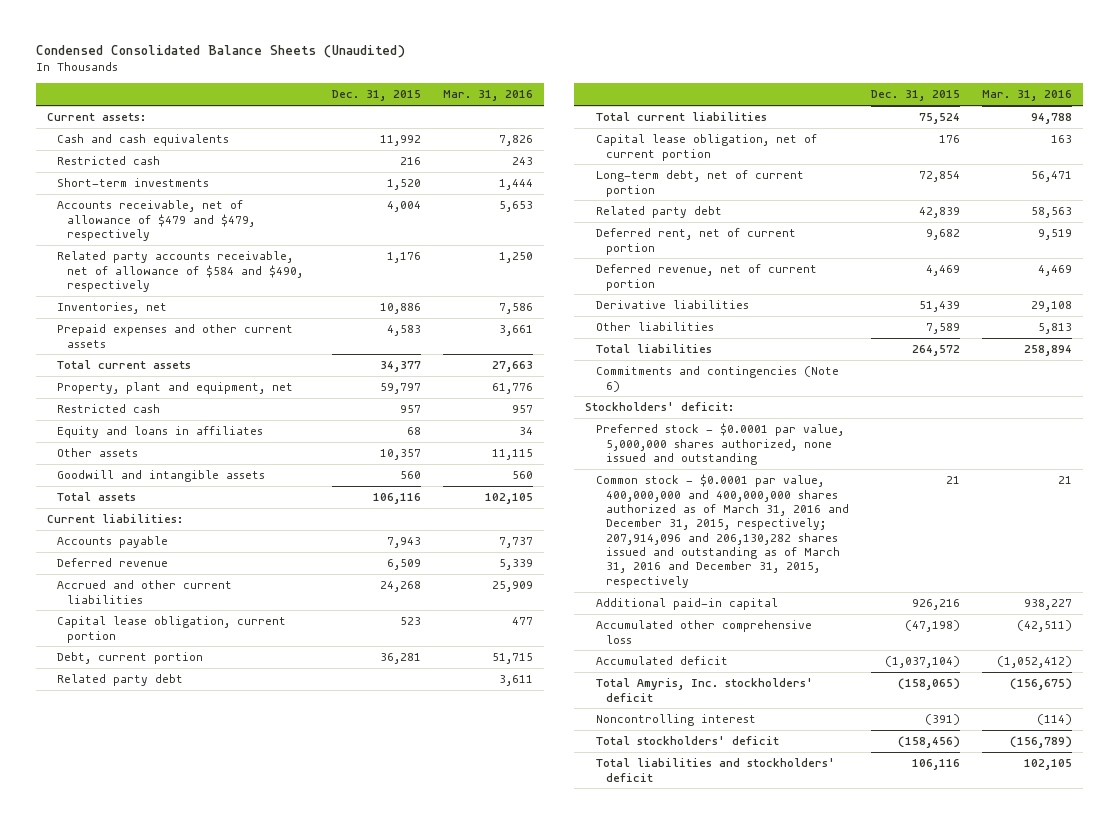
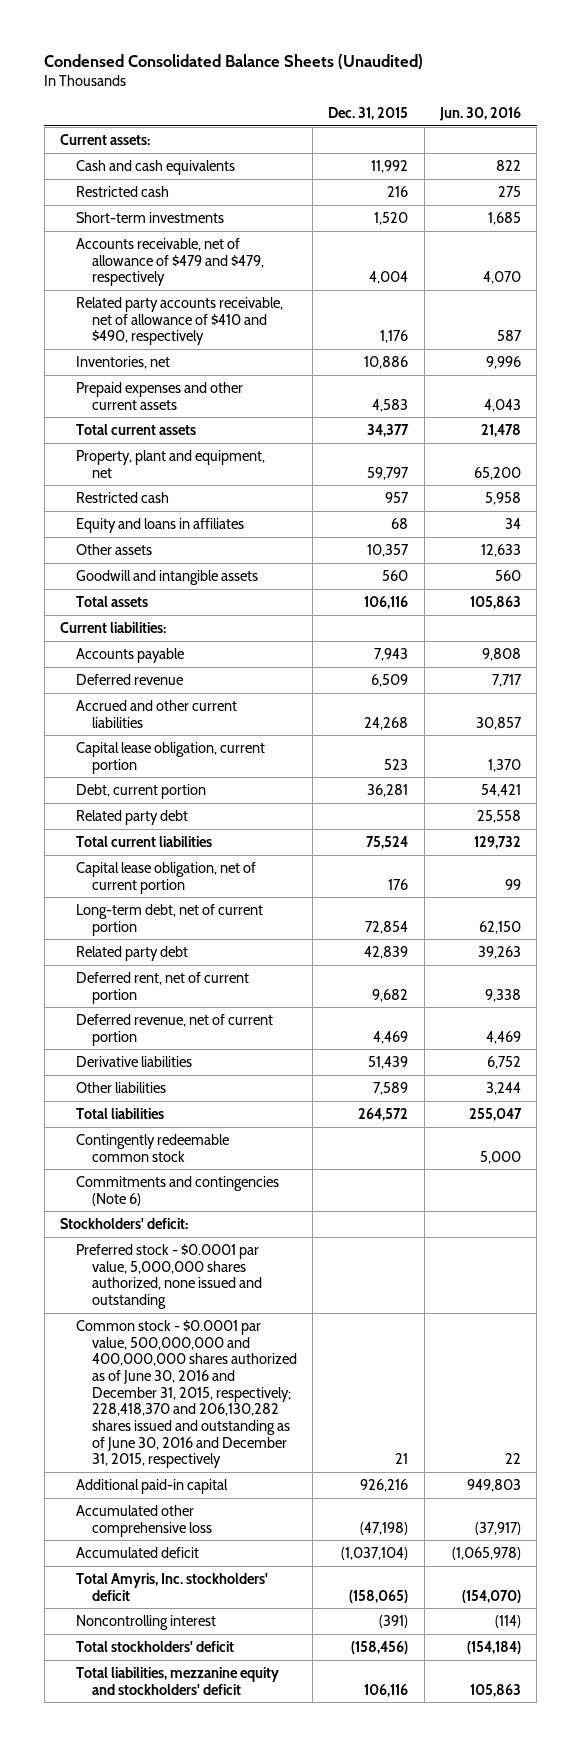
[443,90,534,102] Mar. 31, 2016 -> none
none -> [438,106,521,121] Jun. 30, 2016
[57,251,304,292] Related party accounts receivable, net of allowance of $584 and $490, respectively -> [75,296,283,346] Related party accounts receivable, net of allowance of $410 and $490, respectively
none -> [75,1133,229,1162] Contingently redeemable common stock
[595,474,849,588] Common stock - $0.0001 par value, 400,000,000 and 400,000,000 shares authorized as of March 31, 2016 and December 31, 2015, respectively; 207,914,096 and 206,130,282 shares issued and outstanding as of March 31, 2016 and December 31, 2015, respectively -> [75,1319,297,1469] Common stock - $0.0001 par value, 500,000,000 and 400,000,000 shares authorized as of June 30, 2016 and December 31, 2015, respectively; 228,418,370 and 206,130,282 shares issued and outstanding as of June 30, 2016 and December 31, 2015, respectively
[595,758,835,782] Total liabilities and stockholders' deficit -> [75,1666,279,1695] Total liabilities, mezzanine equity and stockholders' deficit

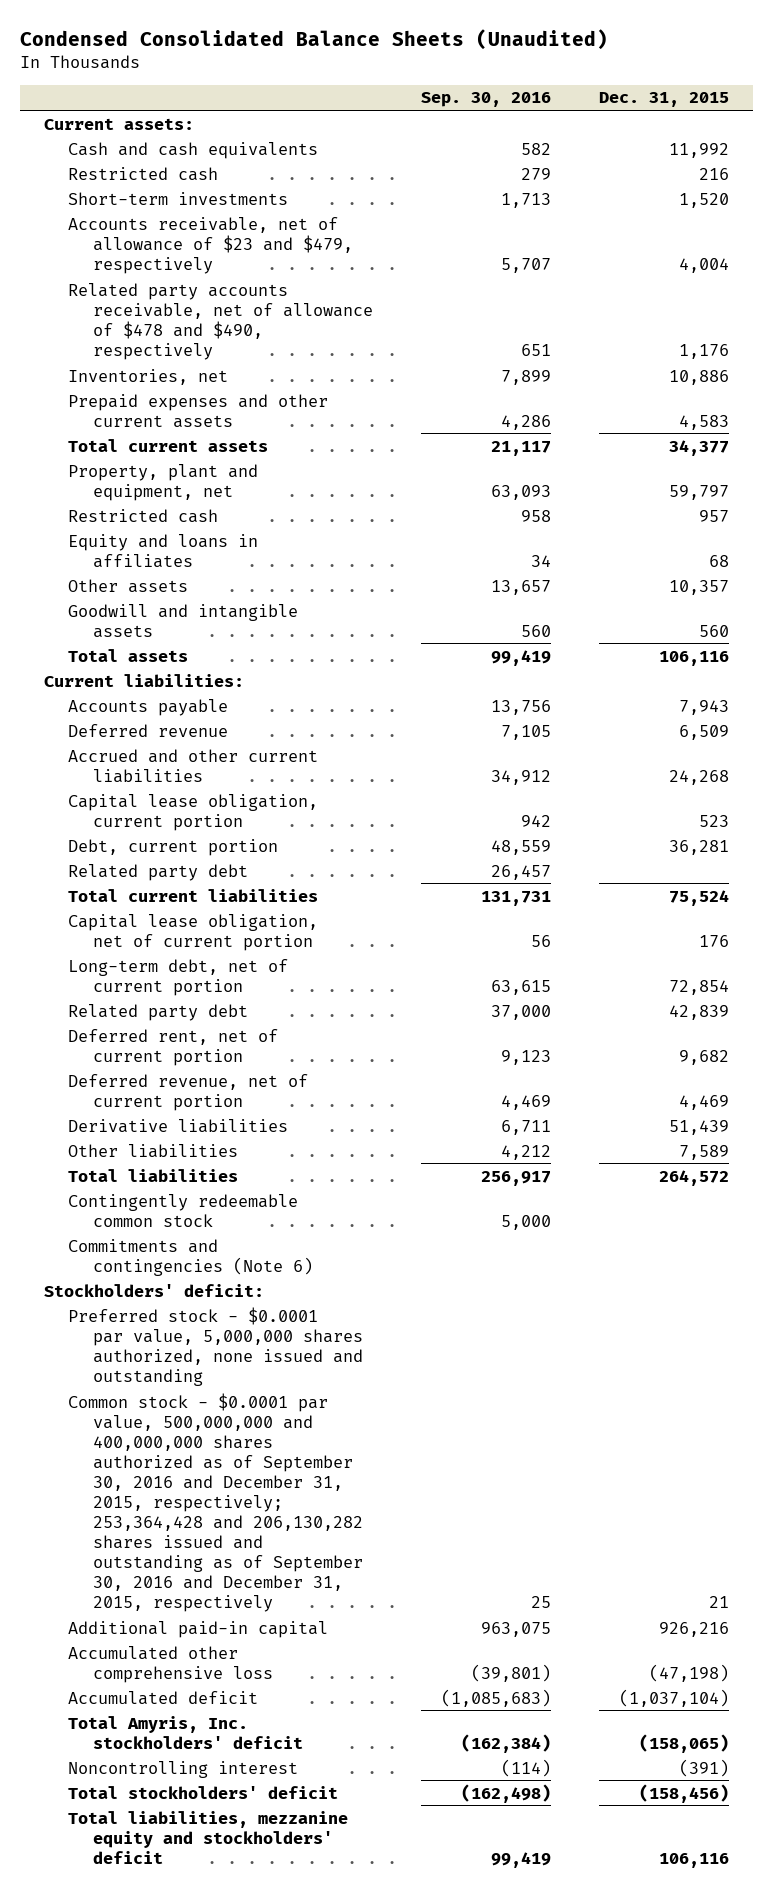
[438,106,521,121] Jun. 30, 2016 -> none
none -> [421,92,552,108] Sep. 30, 2016
[75,237,264,287] Accounts receivable, net of allowance of $479 and $479, respectively -> [68,216,354,274] Accounts receivable, net of allowance of $23 and $479, respectively
[75,296,283,346] Related party accounts receivable, net of allowance of $410 and $490, respectively -> [68,282,374,360] Related party accounts receivable, net of allowance of $478 and $490, respectively
[75,1319,297,1469] Common stock - $0.0001 par value, 500,000,000 and 400,000,000 shares authorized as of June 30, 2016 and December 31, 2015, respectively; 228,418,370 and 206,130,282 shares issued and outstanding as of June 30, 2016 and December 31, 2015, respectively -> [68,1392,364,1613] Common stock - $0.0001 par value, 500,000,000 and 400,000,000 shares authorized as of September 30, 2016 and December 31, 2015, respectively; 253,364,428 and 206,130,282 shares issued and outstanding as of September 30, 2016 and December 31, 2015, respectively

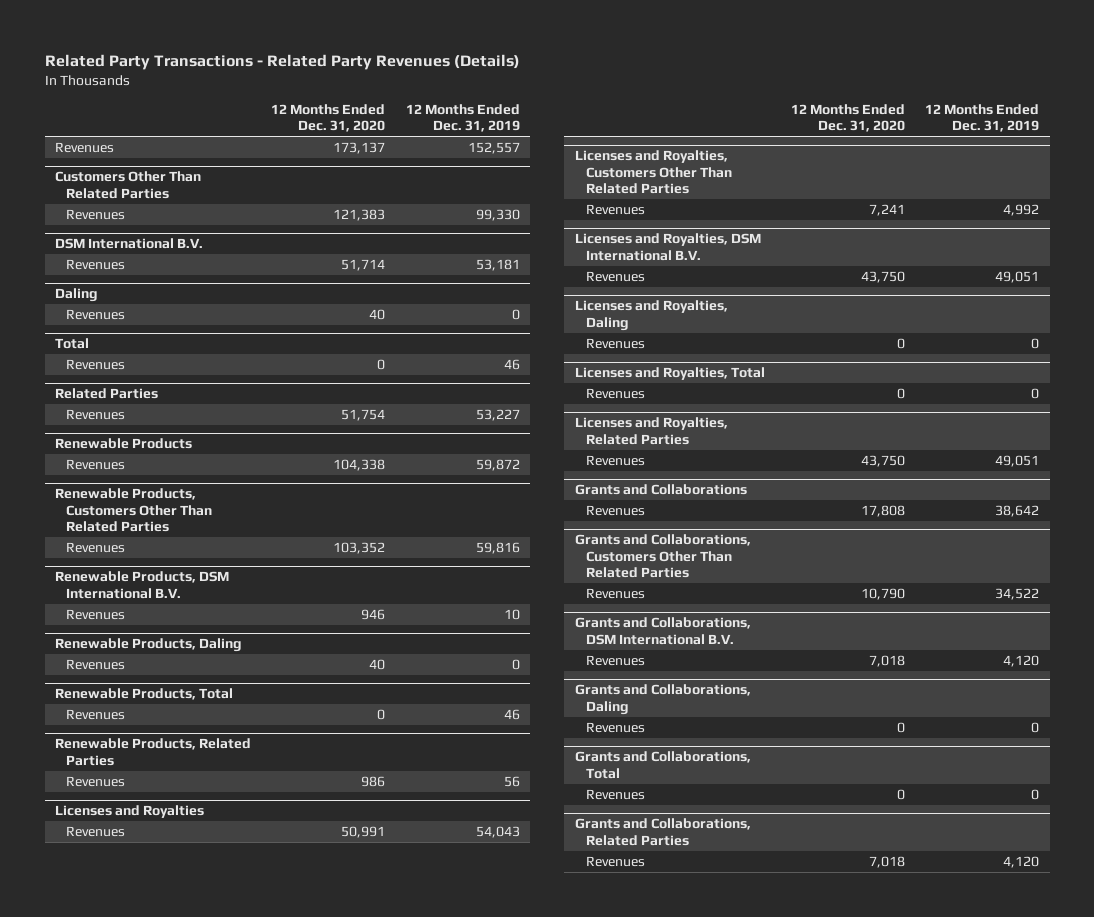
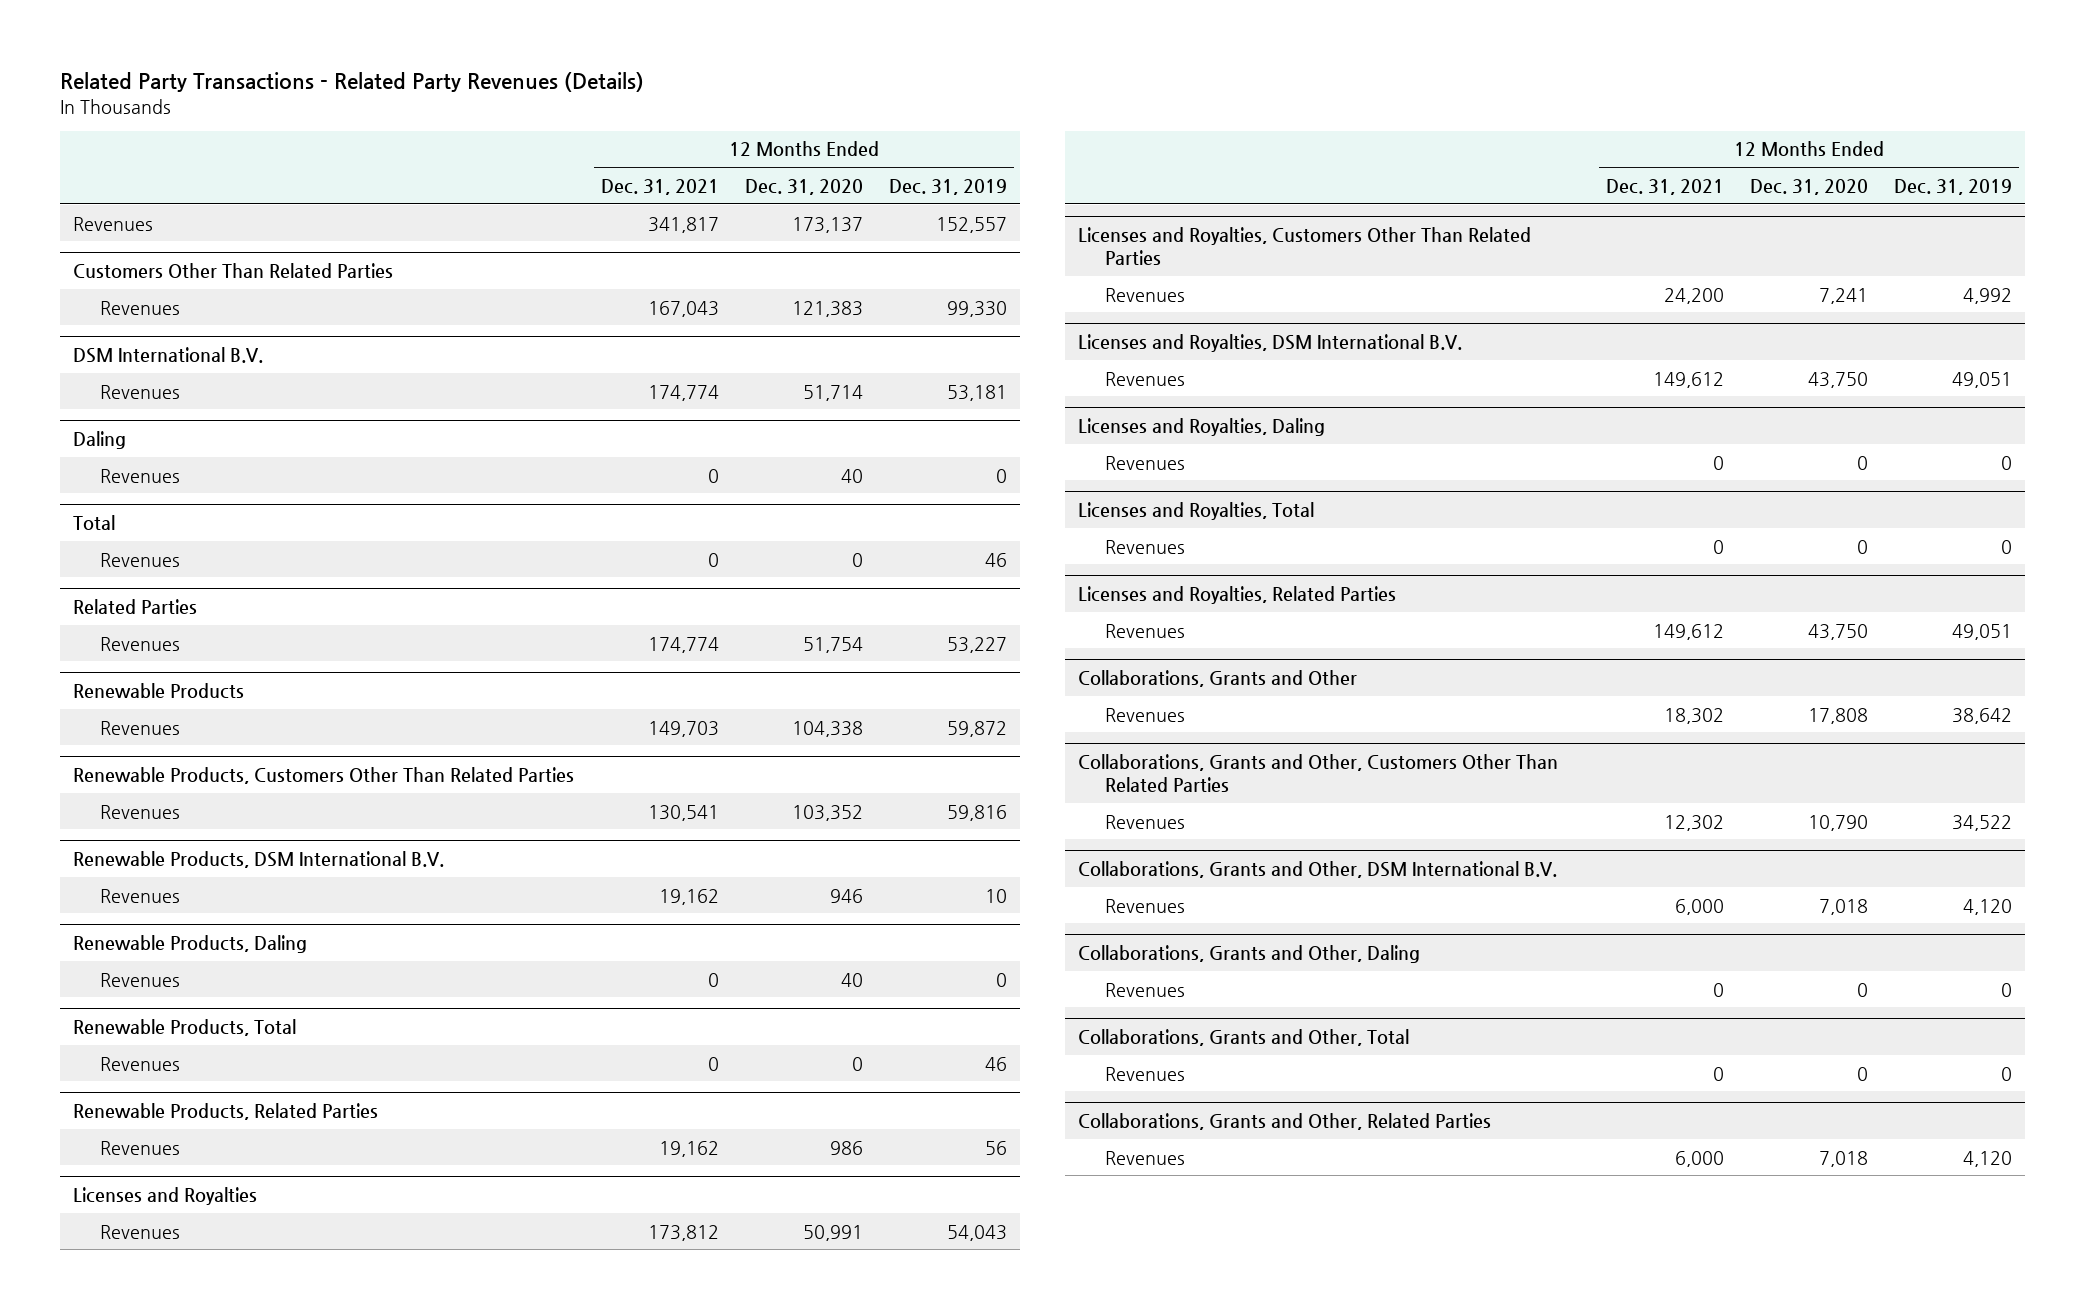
none -> [600,178,719,195] Dec. 31, 2021
[574,484,747,496] Grants and Collaborations -> [1078,669,1358,687] Collaborations, Grants and Other
[574,534,751,578] Grants and Collaborations, Customers Other Than Related Parties -> [1078,753,1559,792] Collaborations, Grants and Other, Customers Other Than Related Parties
[574,617,751,645] Grants and Collaborations, DSM International B.V. -> [1078,860,1558,878] Collaborations, Grants and Other, DSM International B.V.
[574,684,751,715] Grants and Collaborations, Daling -> [1078,944,1421,963] Collaborations, Grants and Other, Daling
[574,751,751,779] Grants and Collaborations, Total -> [1078,1028,1410,1046] Collaborations, Grants and Other, Total
[574,818,751,846] Grants and Collaborations, Related Parties -> [1078,1112,1492,1130] Collaborations, Grants and Other, Related Parties

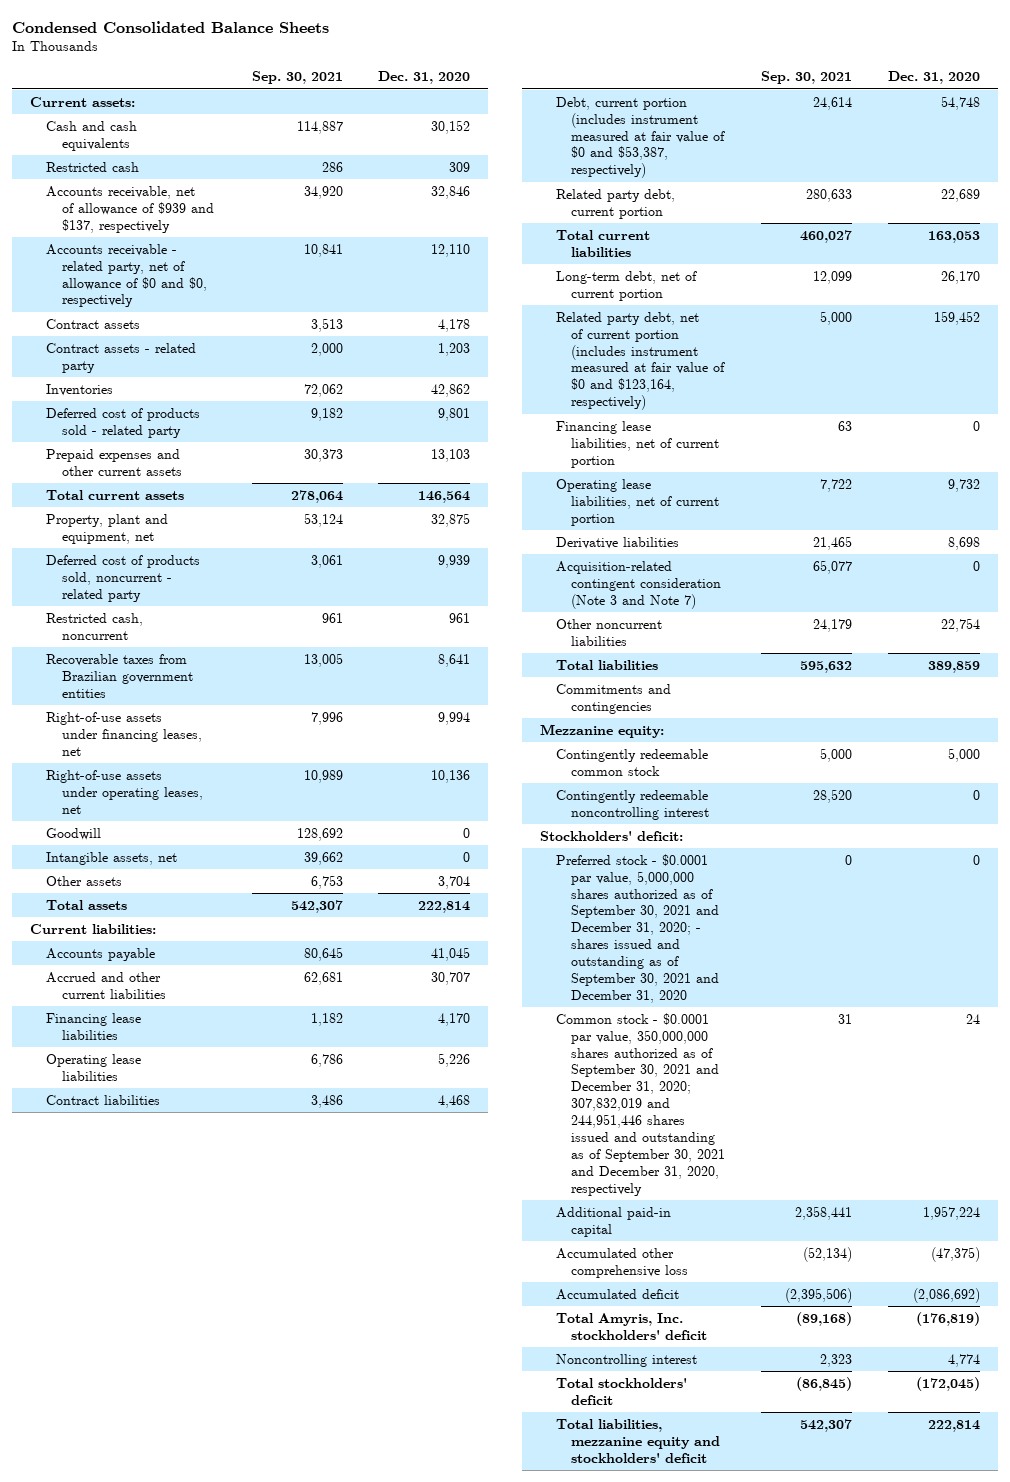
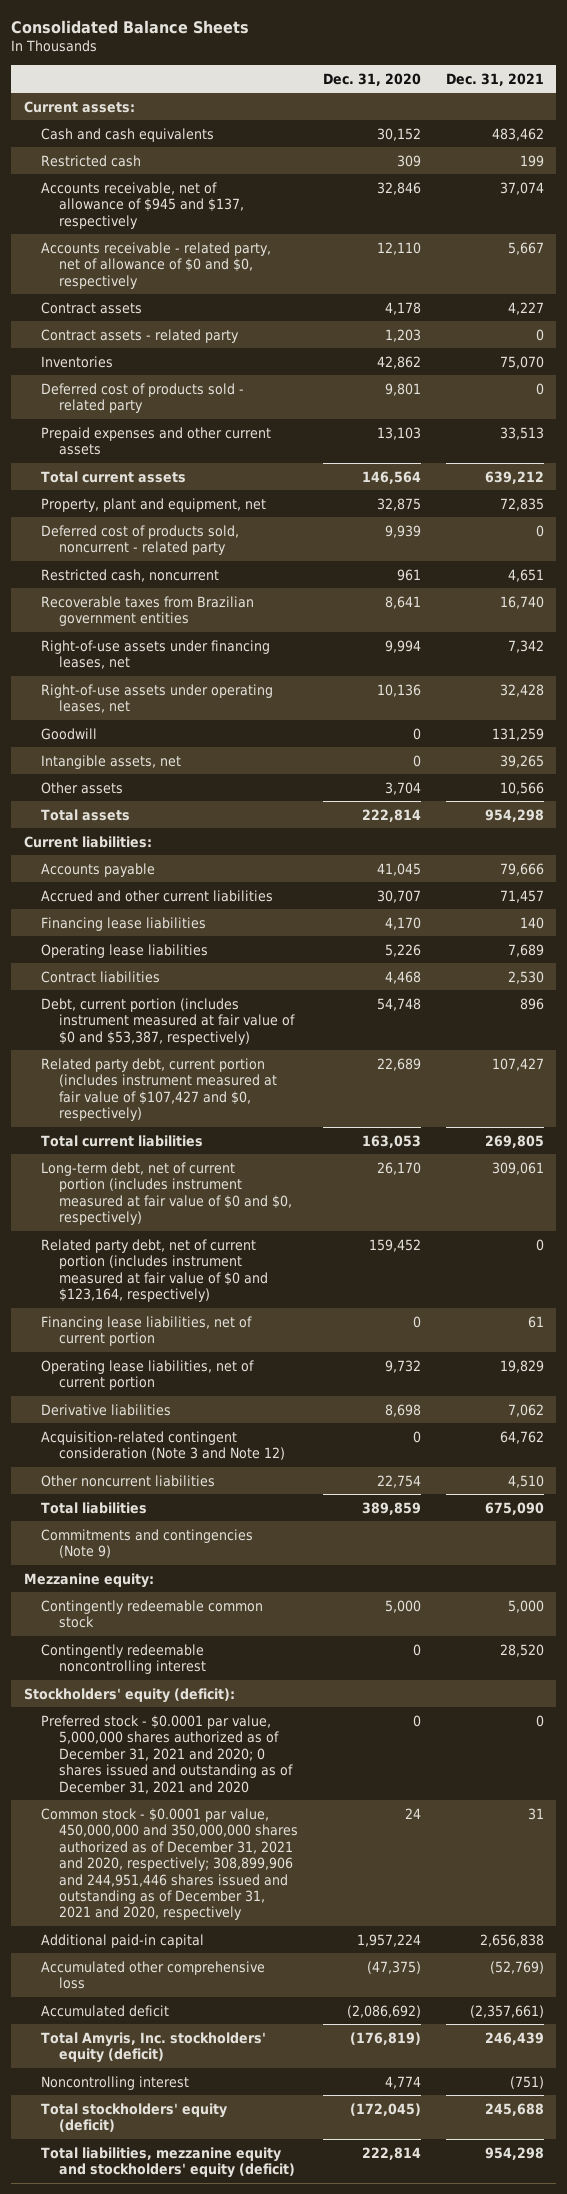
[12,21,330,34] Condensed Consolidated Balance Sheets -> [11,19,250,34] Consolidated Balance Sheets
[251,71,343,85] Sep. 30, 2021 -> none
none -> [445,72,544,86] Dec. 31, 2021
[46,185,215,233] Accounts receivable, net of allowance of $939 and $137, respectively -> [41,181,245,229] Accounts receivable, net of allowance of $945 and $137, respectively
[555,188,675,219] Related party debt, current portion -> [41,1057,278,1122] Related party debt, current portion (includes instrument measured at fair value of $107,427 and $0, respectively)
[555,270,697,301] Long-term debt, net of current portion -> [41,1161,293,1226] Long-term debt, net of current portion (includes instrument measured at fair value of $0 and $0, respectively)
[555,560,722,609] Acquisition-related contingent consideration (Note 3 and Note 7) -> [41,1430,286,1461] Acquisition-related contingent consideration (Note 3 and Note 12)
[555,683,671,714] Commitments and contingencies -> [41,1528,254,1559] Commitments and contingencies (Note 9)
[539,830,683,841] Stockholders' deficit: -> [23,1687,235,1703] Stockholders' equity (deficit):
[555,853,720,1003] Preferred stock - $0.0001 par value, 5,000,000 shares authorized as of September 30, 2021 and December 31, 2020; - shares issued and outstanding as of September 30, 2021 and December 31, 2020 -> [41,1714,294,1794] Preferred stock - $0.0001 par value, 5,000,000 shares authorized as of December 31, 2021 and 2020; 0 shares issued and outstanding as of December 31, 2021 and 2020
[555,1012,726,1196] Common stock - $0.0001 par value, 350,000,000 shares authorized as of September 30, 2021 and December 31, 2020; 307,832,019 and 244,951,446 shares issued and outstanding as of September 30, 2021 and December 31, 2020, respectively -> [41,1807,299,1921] Common stock - $0.0001 par value, 450,000,000 and 350,000,000 shares authorized as of December 31, 2021 and 2020, respectively; 308,899,906 and 244,951,446 shares issued and outstanding as of December 31, 2021 and 2020, respectively
[555,1312,708,1340] Total Amyris, Inc. stockholders' deficit -> [41,2031,267,2064] Total Amyris, Inc. stockholders' equity (deficit)
[555,1377,687,1405] Total stockholders' deficit -> [41,2102,228,2133] Total stockholders' equity (deficit)
[555,1418,721,1463] Total liabilities, mezzanine equity and stockholders' deficit -> [41,2146,296,2179] Total liabilities, mezzanine equity and stockholders' equity (deficit)

